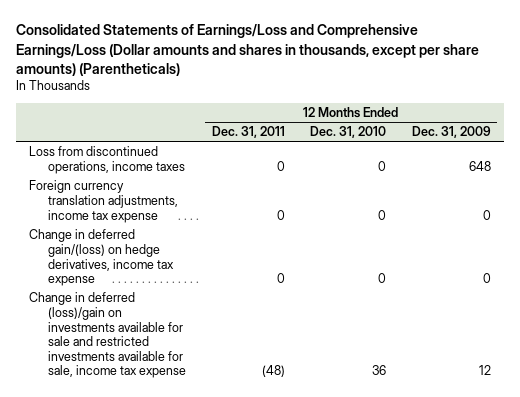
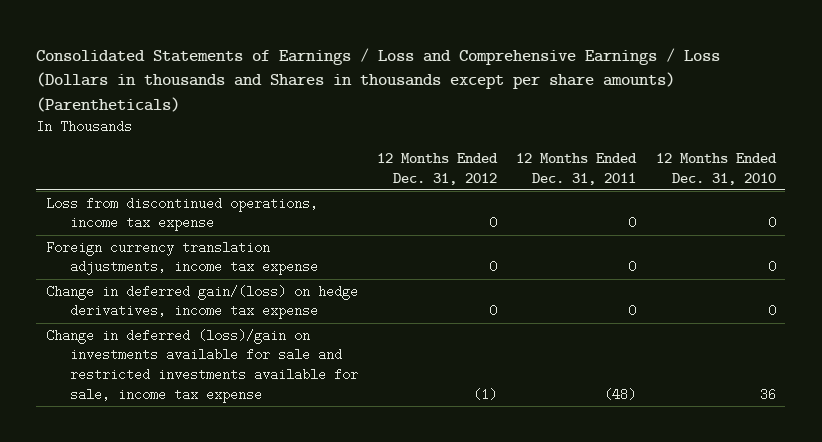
[16,24,480,76] Consolidated Statements of Earnings/Loss and Comprehensive Earnings/Loss (Dollar amounts and shares in thousands, except per share amounts) (Parentheticals) -> [36,47,721,112] Consolidated Statements of Earnings / Loss and Comprehensive Earnings / Loss (Dollars in thousands and Shares in thousands except per share amounts) (Parentheticals)
[412,126,492,139] Dec. 31, 2009 -> none
none -> [377,153,499,185] 12 Months Ended Dec. 31, 2012
[29,146,185,174] Loss from discontinued operations, income taxes -> [46,196,319,232] Loss from discontinued operations, income tax expense

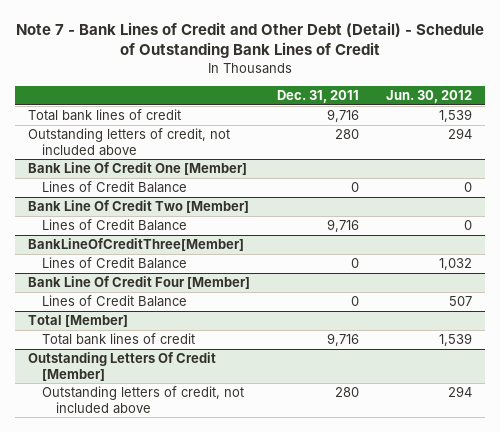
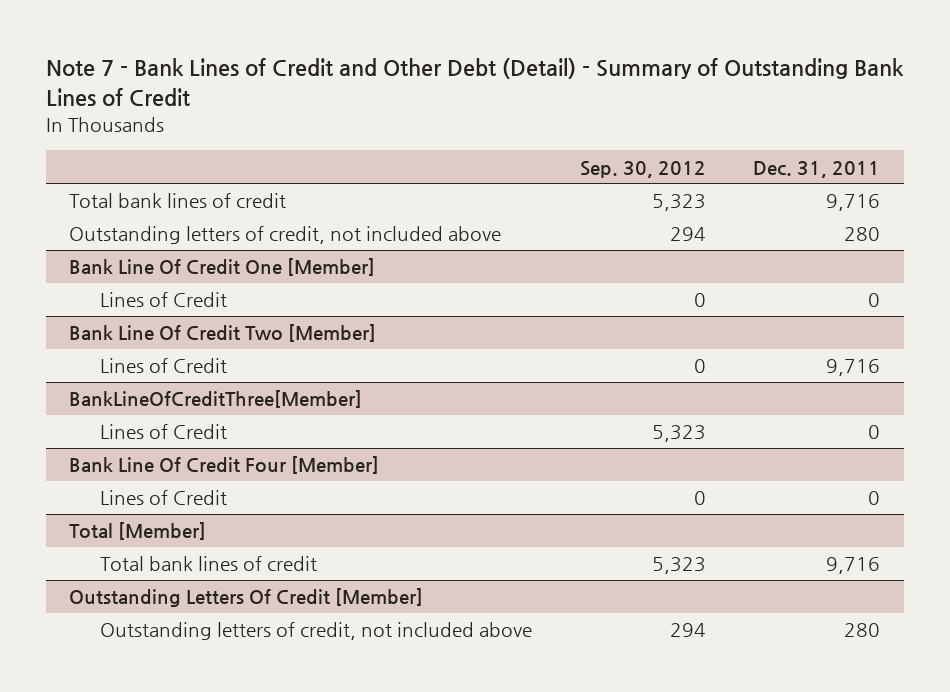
[16,22,485,59] Note 7 - Bank Lines of Credit and Other Debt (Detail) - Schedule of Outstanding Bank Lines of Credit -> [45,58,904,107] Note 7 - Bank Lines of Credit and Other Debt (Detail) - Summary of Outstanding Bank Lines of Credit
[386,90,473,104] Jun. 30, 2012 -> none
none -> [579,160,706,178] Sep. 30, 2012
[42,181,188,194] Lines of Credit Balance -> [99,292,227,308] Lines of Credit
[42,219,188,232] Lines of Credit Balance -> [99,358,227,374] Lines of Credit
[42,257,188,270] Lines of Credit Balance -> [99,424,227,440] Lines of Credit
[42,295,188,308] Lines of Credit Balance -> [99,490,227,506] Lines of Credit

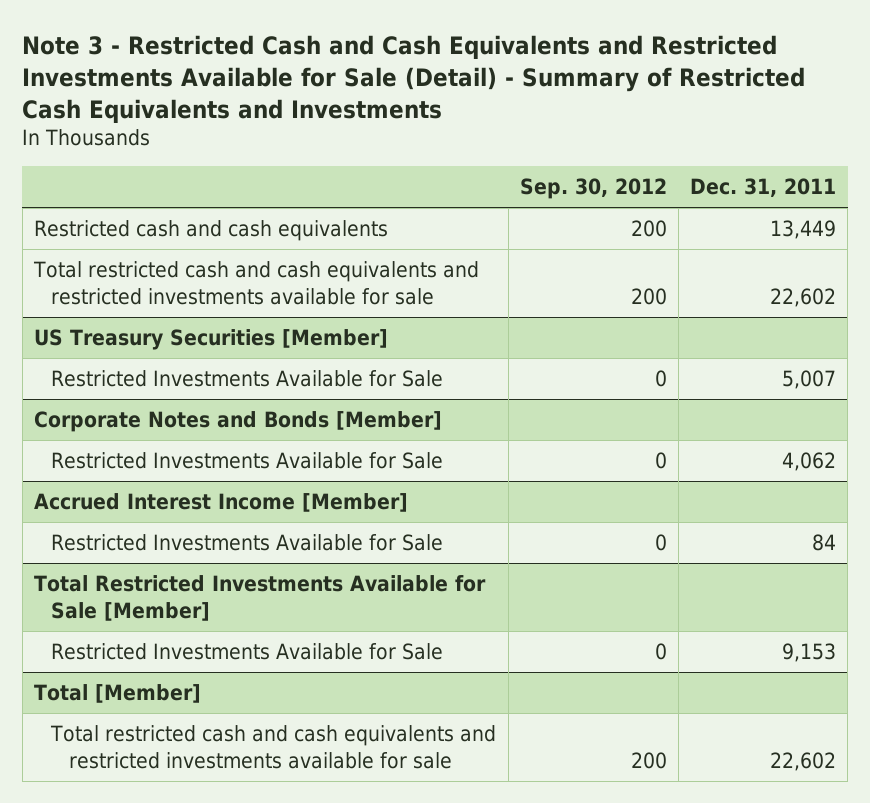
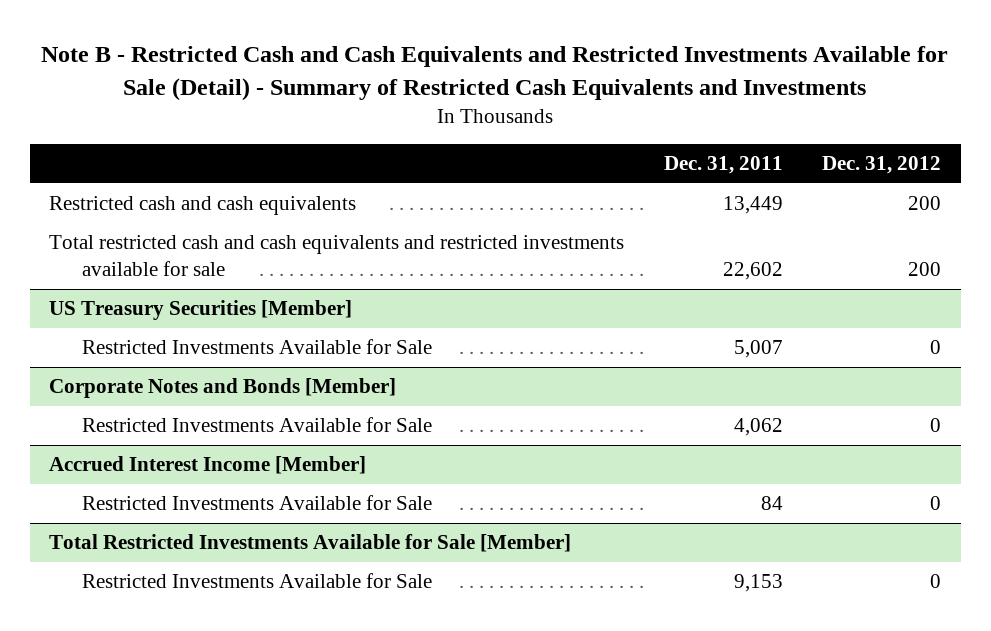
[22,34,806,123] Note 3 - Restricted Cash and Cash Equivalents and Restricted Investments Available for Sale (Detail) - Summary of Restricted Cash Equivalents and Investments -> [41,46,949,101] Note B - Restricted Cash and Cash Equivalents and Restricted Investments Available for Sale (Detail) - Summary of Restricted Cash Equivalents and Investments
[519,178,667,200] Sep. 30, 2012 -> none
none -> [822,156,942,175] Dec. 31, 2012
[33,684,201,704] Total [Member] -> none
[50,725,497,769] Total restricted cash and cash equivalents and restricted investments available for sale -> none

